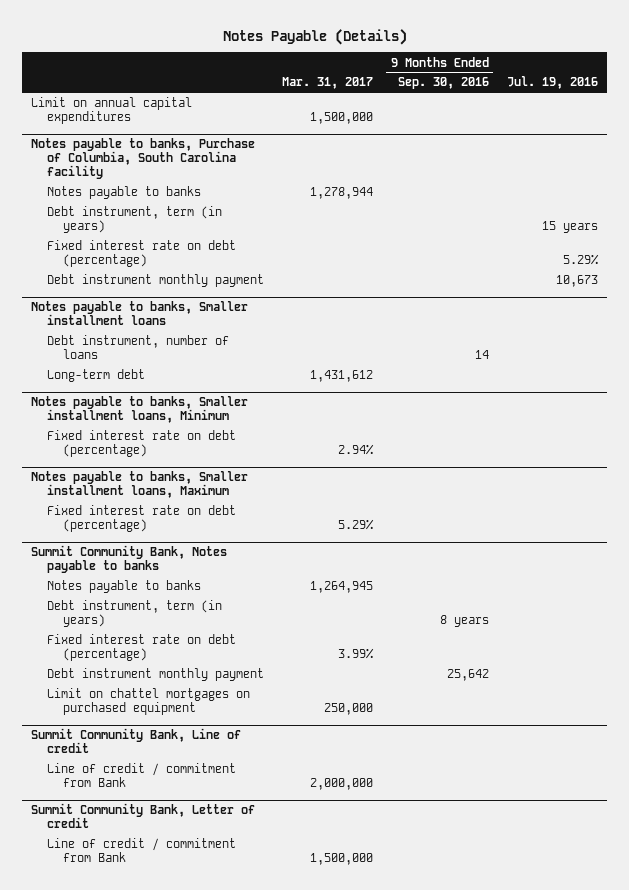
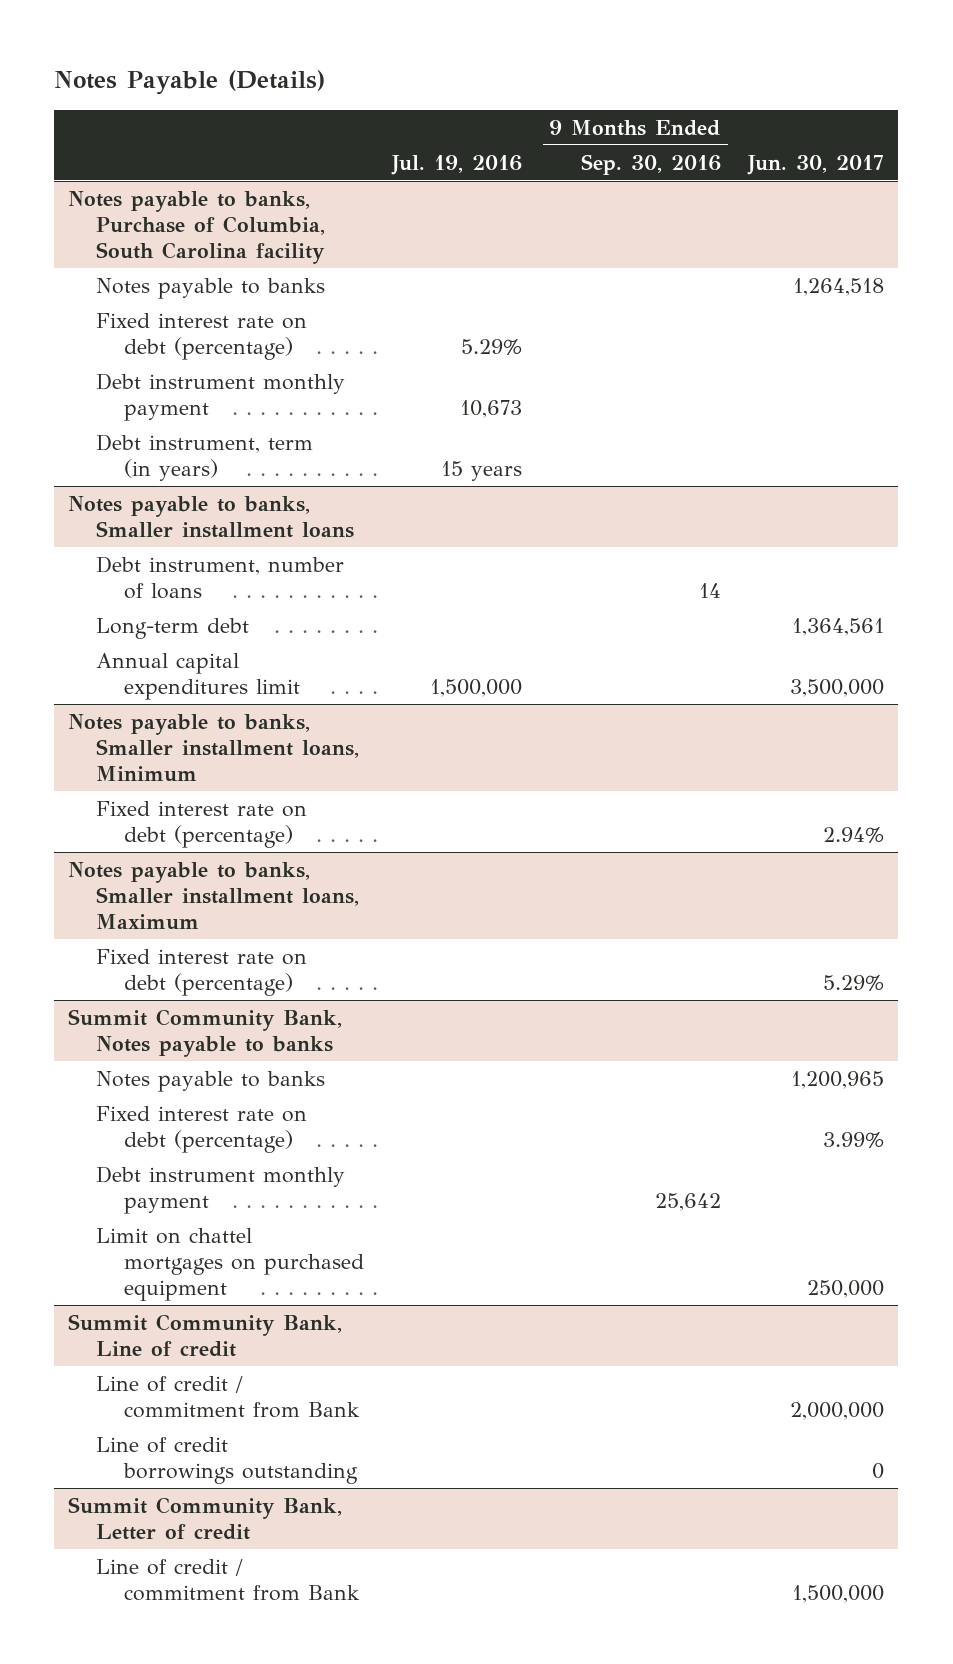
[281,77,373,90] Mar. 31, 2017 -> none
none -> [747,154,885,175] Jun. 30, 2017
[31,97,193,125] Limit on annual capital expenditures -> none
[46,206,222,234] Debt instrument, term (in years) -> [96,433,314,482] Debt instrument, term (in years)
none -> [96,652,301,701] Annual capital expenditures limit
[46,600,222,628] Debt instrument, term (in years) -> none
none -> [96,1436,359,1485] Line of credit borrowings outstanding

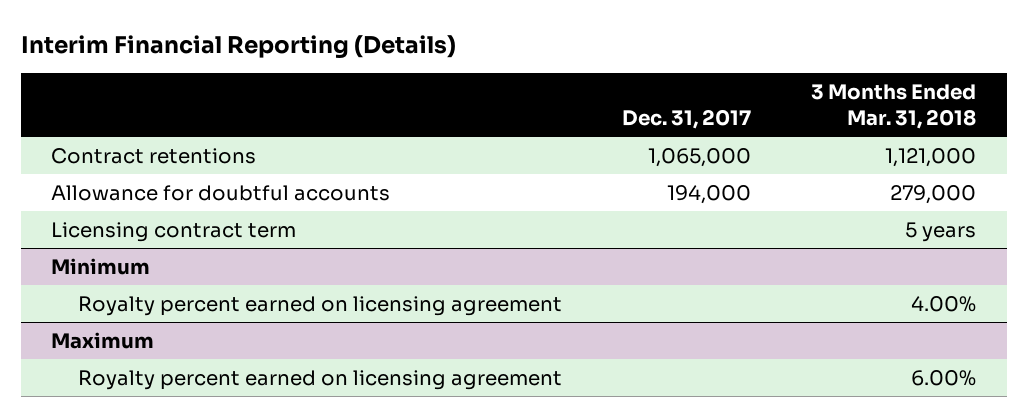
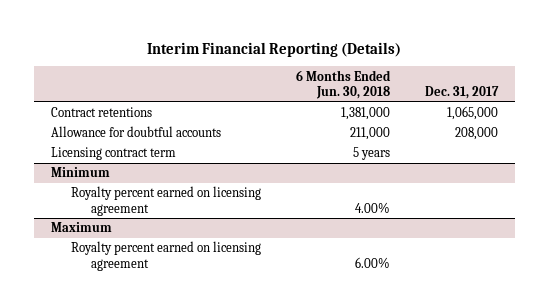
[811,83,977,129] 3 Months Ended Mar. 31, 2018 -> none
none -> [295,69,391,100] 6 Months Ended Jun. 30, 2018
[667,185,752,205] 194,000 -> [454,127,498,141] 208,000

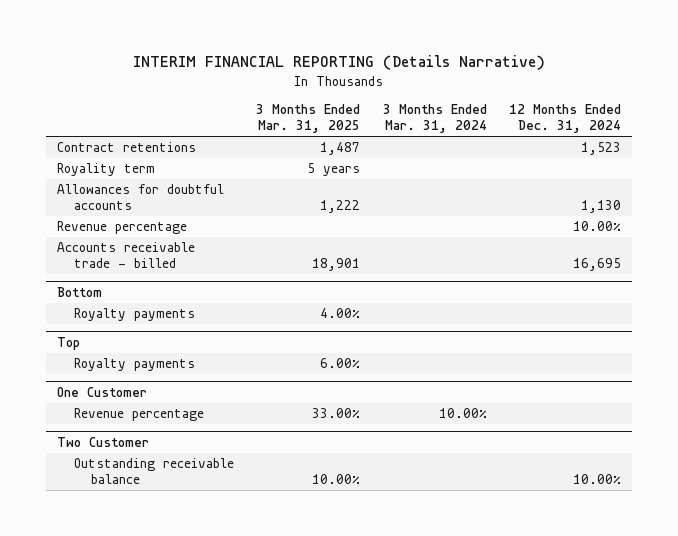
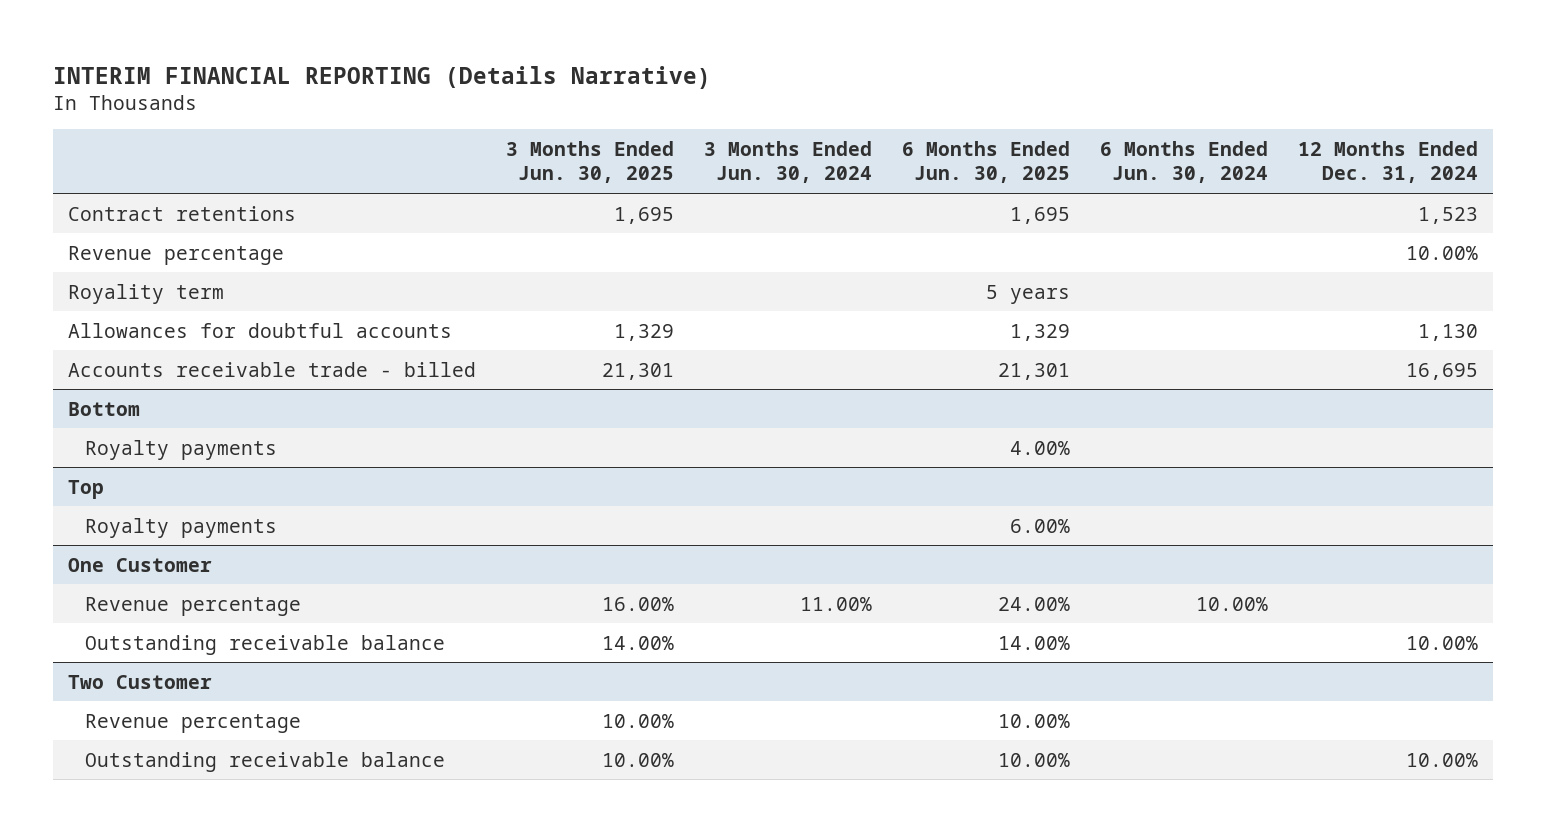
[256,104,361,134] 3 Months Ended Mar. 31, 2025 -> none
[382,104,487,134] 3 Months Ended Mar. 31, 2024 -> none
none -> [506,141,675,184] 3 Months Ended Jun. 30, 2025
none -> [704,141,873,184] 3 Months Ended Jun. 30, 2024
none -> [902,141,1071,184] 6 Months Ended Jun. 30, 2025
none -> [1100,141,1269,184] 6 Months Ended Jun. 30, 2024
[57,221,188,235] Revenue percentage -> [68,245,285,265] Revenue percentage
none -> [85,634,446,655] Outstanding receivable balance
none -> [85,713,302,733] Revenue percentage

